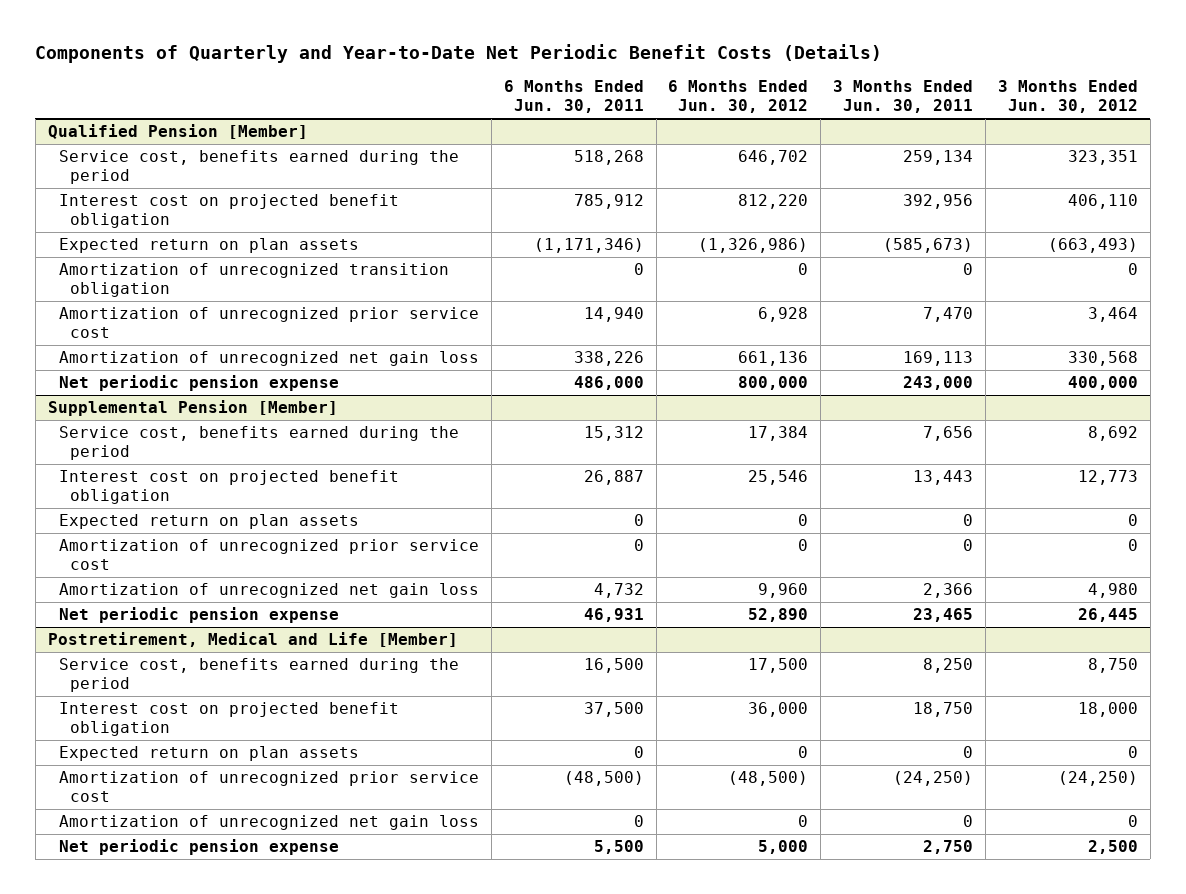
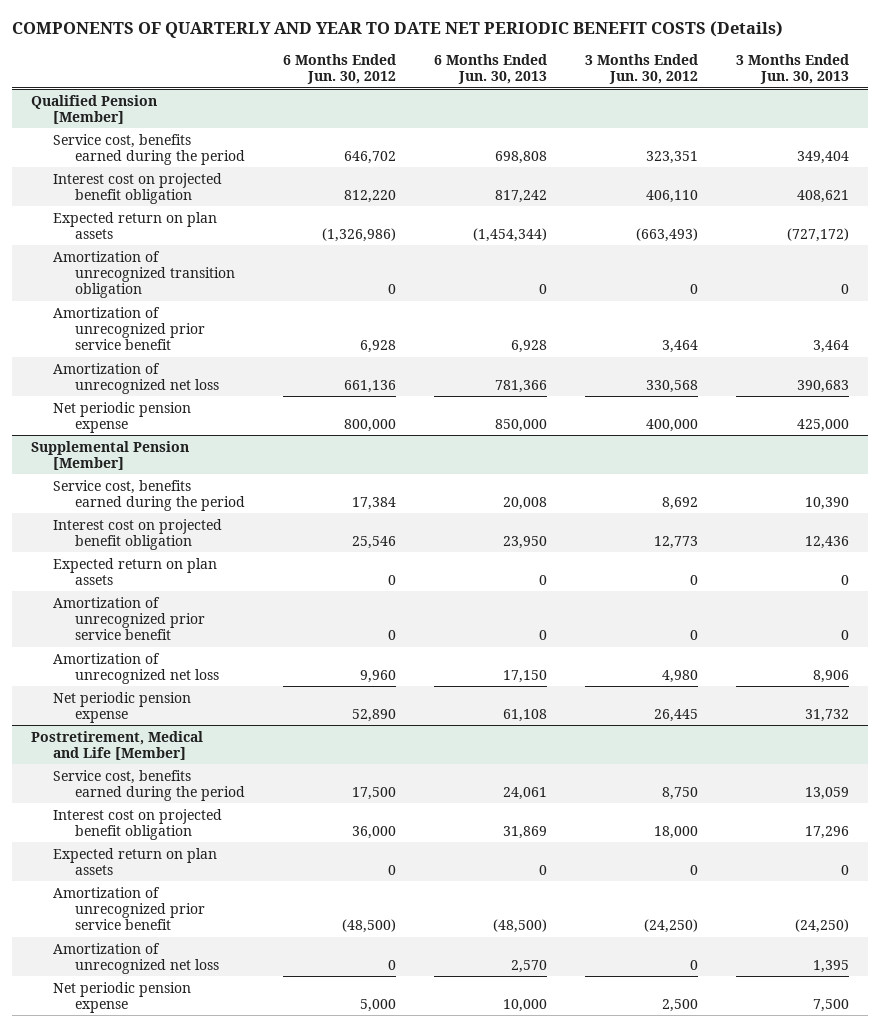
[35,43,883,63] Components of Quarterly and Year-to-Date Net Periodic Benefit Costs (Details) -> [12,21,784,39] COMPONENTS OF QUARTERLY AND YEAR TO DATE NET PERIODIC BENEFIT COSTS (Details)
[503,80,644,114] 6 Months Ended Jun. 30, 2011 -> none
[833,80,974,114] 3 Months Ended Jun. 30, 2011 -> none
none -> [434,53,548,85] 6 Months Ended Jun. 30, 2013
none -> [736,53,850,85] 3 Months Ended Jun. 30, 2013
[59,306,480,339] Amortization of unrecognized prior service cost -> [53,306,206,351] Amortization of unrecognized prior service benefit
[59,350,480,366] Amortization of unrecognized net gain loss -> [53,362,220,394] Amortization of unrecognized net loss
[59,538,480,571] Amortization of unrecognized prior service cost -> [53,596,206,641] Amortization of unrecognized prior service benefit
[59,582,480,598] Amortization of unrecognized net gain loss -> [53,652,220,684] Amortization of unrecognized net loss
[59,770,480,803] Amortization of unrecognized prior service cost -> [53,886,206,931] Amortization of unrecognized prior service benefit
[59,814,480,830] Amortization of unrecognized net gain loss -> [53,942,220,974] Amortization of unrecognized net loss

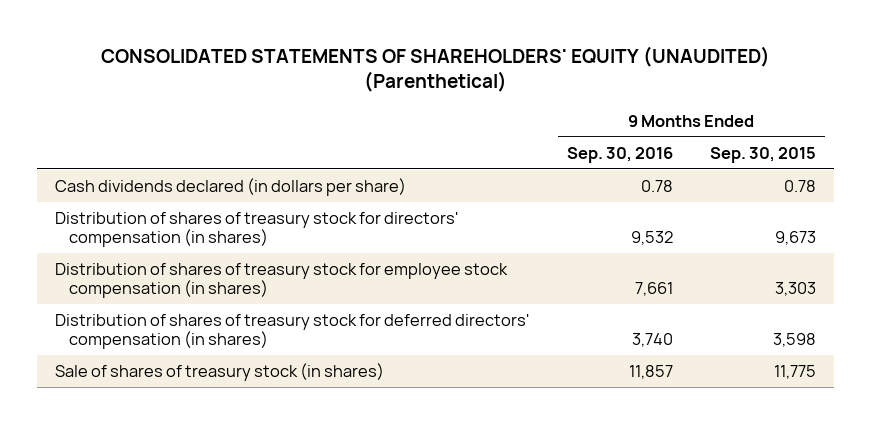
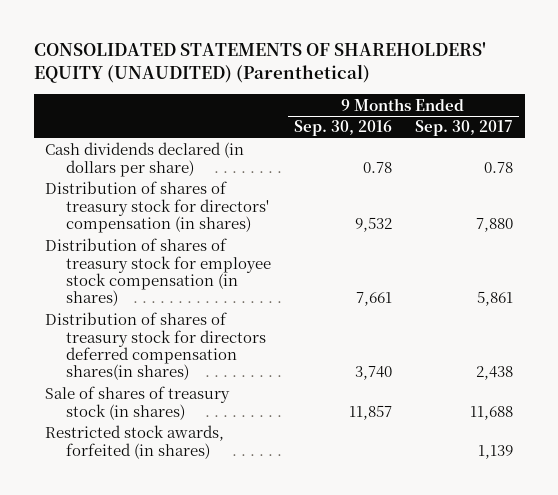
[709,146,816,163] Sep. 30, 2015 -> none
none -> [414,120,513,137] Sep. 30, 2017
[55,314,531,350] Distribution of shares of treasury stock for deferred directors' compensation (in shares) -> [45,312,266,381] Distribution of shares of treasury stock for directors deferred compensation shares(in shares)
none -> [45,425,225,459] Restricted stock awards, forfeited (in shares)

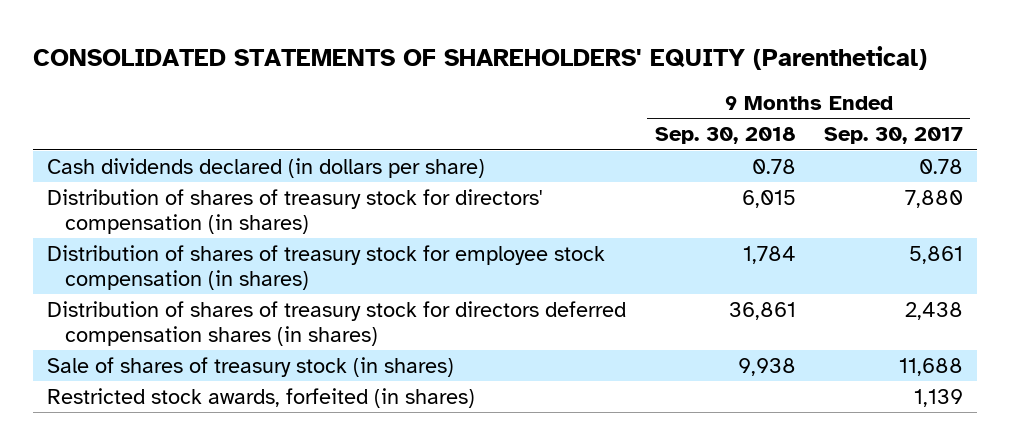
[33,42,486,84] CONSOLIDATED STATEMENTS OF SHAREHOLDERS' EQUITY (UNAUDITED) (Parenthetical) -> [32,45,927,70] CONSOLIDATED STATEMENTS OF SHAREHOLDERS' EQUITY (Parenthetical)
[293,120,392,137] Sep. 30, 2016 -> none
none -> [654,127,796,145] Sep. 30, 2018
[45,312,266,381] Distribution of shares of treasury stock for directors deferred compensation shares(in shares) -> [46,300,626,346] Distribution of shares of treasury stock for directors deferred compensation shares (in shares)

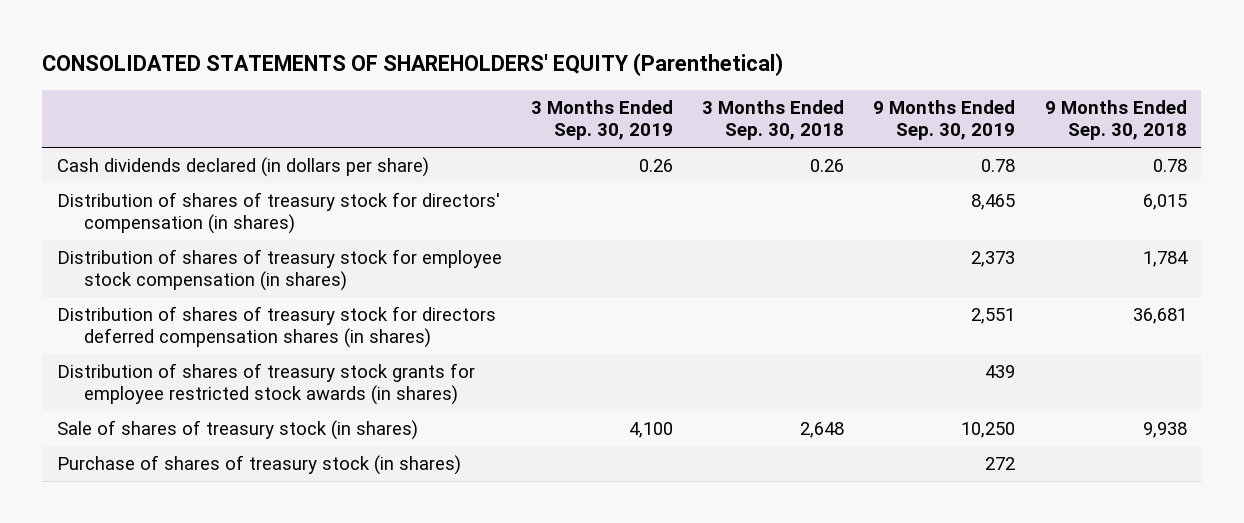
[824,127,964,145] Sep. 30, 2017 -> none
none -> [531,100,674,141] 3 Months Ended Sep. 30, 2019
none -> [702,100,845,141] 3 Months Ended Sep. 30, 2018
none -> [873,100,1016,141] 9 Months Ended Sep. 30, 2019
[728,301,796,320] 36,861 -> [1132,308,1187,325] 36,681
none -> [57,363,476,406] Distribution of shares of treasury stock grants for employee restricted stock awards (in shares)
[46,387,475,408] Restricted stock awards, forfeited (in shares) -> none
none -> [57,455,462,476] Purchase of shares of treasury stock (in shares)

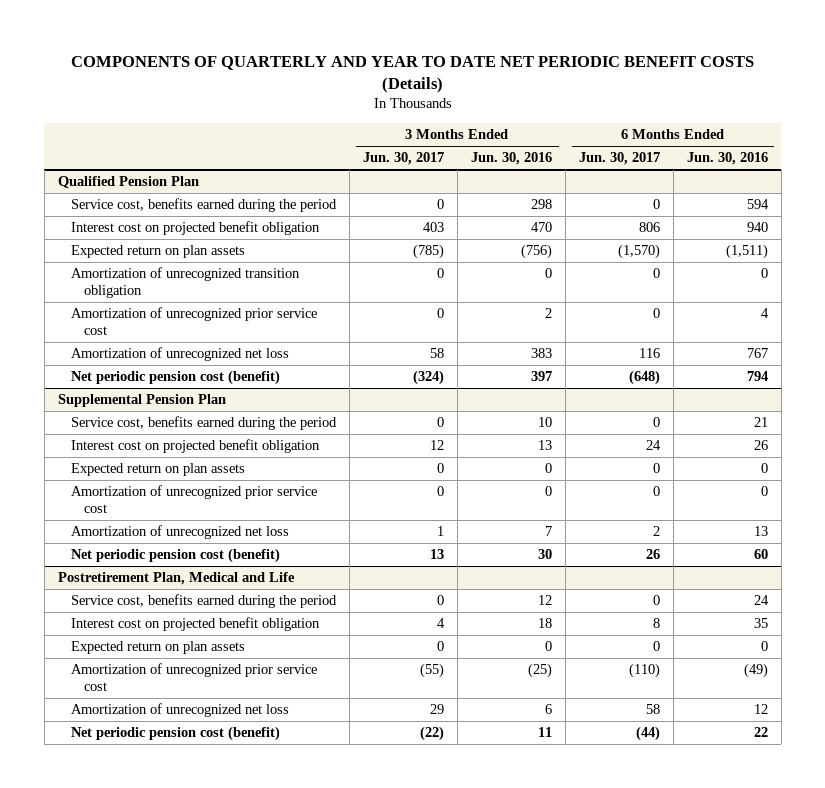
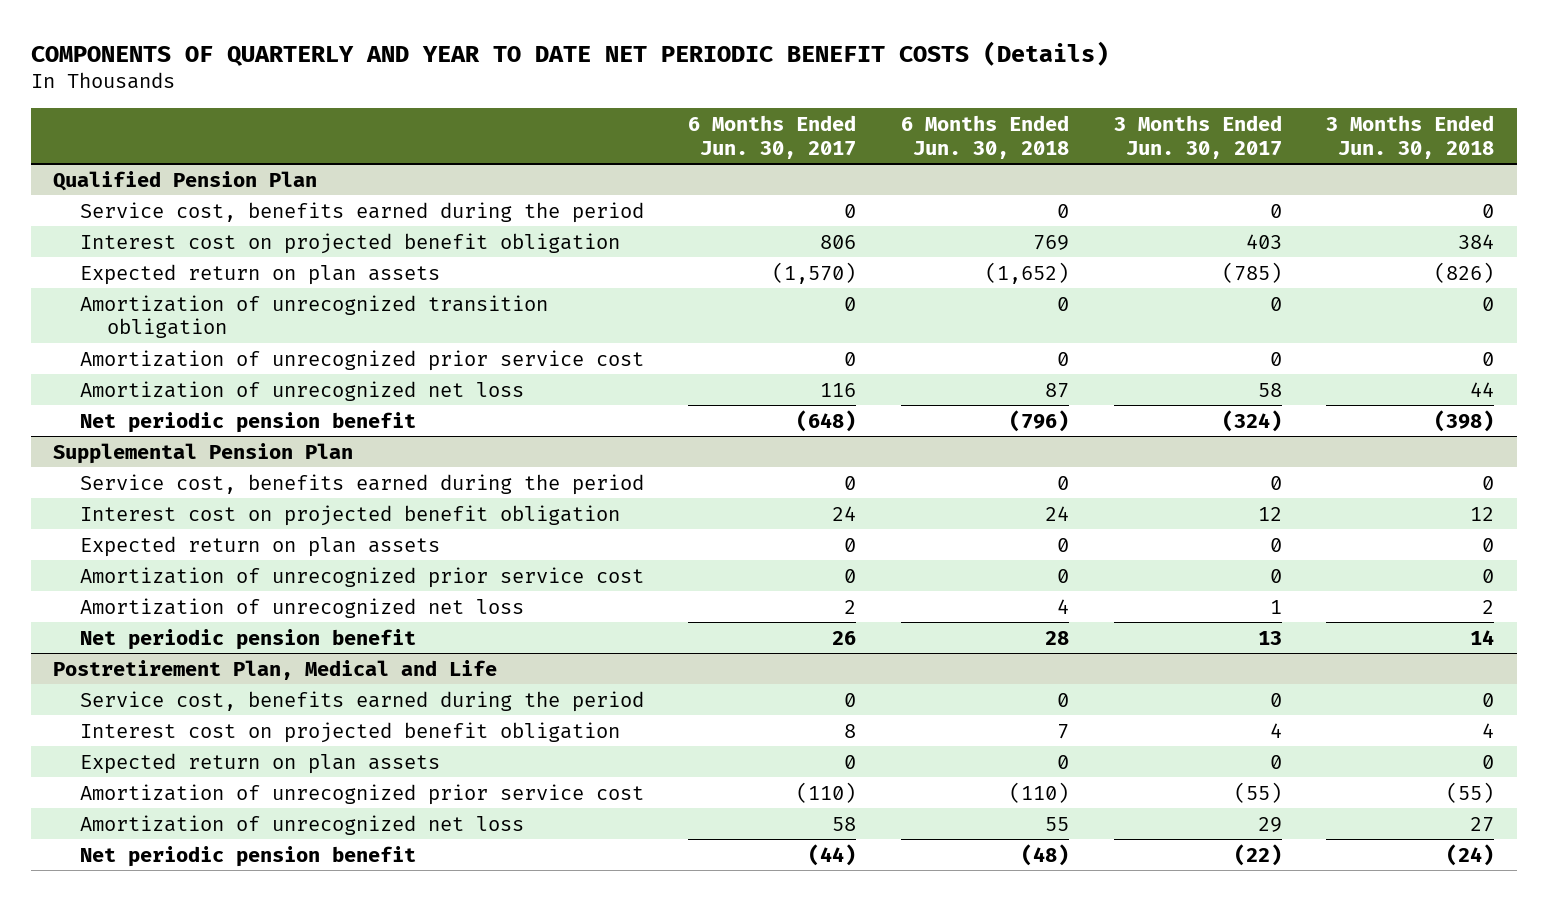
[470,152,552,166] Jun. 30, 2016 -> none
[686,152,768,166] Jun. 30, 2016 -> none
none -> [901,114,1070,159] 6 Months Ended Jun. 30, 2018
none -> [1326,114,1495,159] 3 Months Ended Jun. 30, 2018
[70,370,280,386] Net periodic pension cost (benefit) -> [79,411,416,433] Net periodic pension benefit
[70,548,280,564] Net periodic pension cost (benefit) -> [79,628,416,650] Net periodic pension benefit
[70,726,280,742] Net periodic pension cost (benefit) -> [79,845,416,867] Net periodic pension benefit

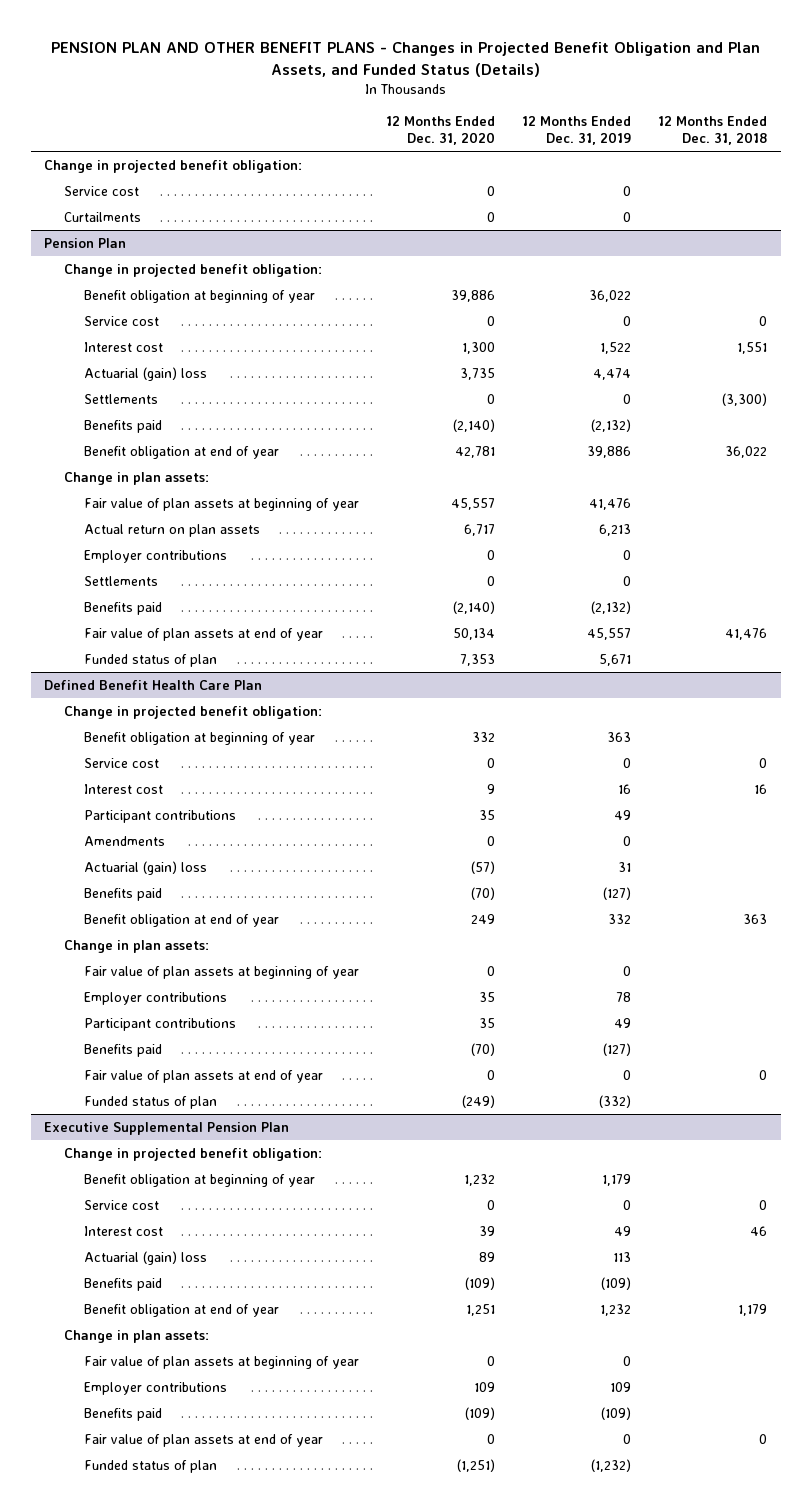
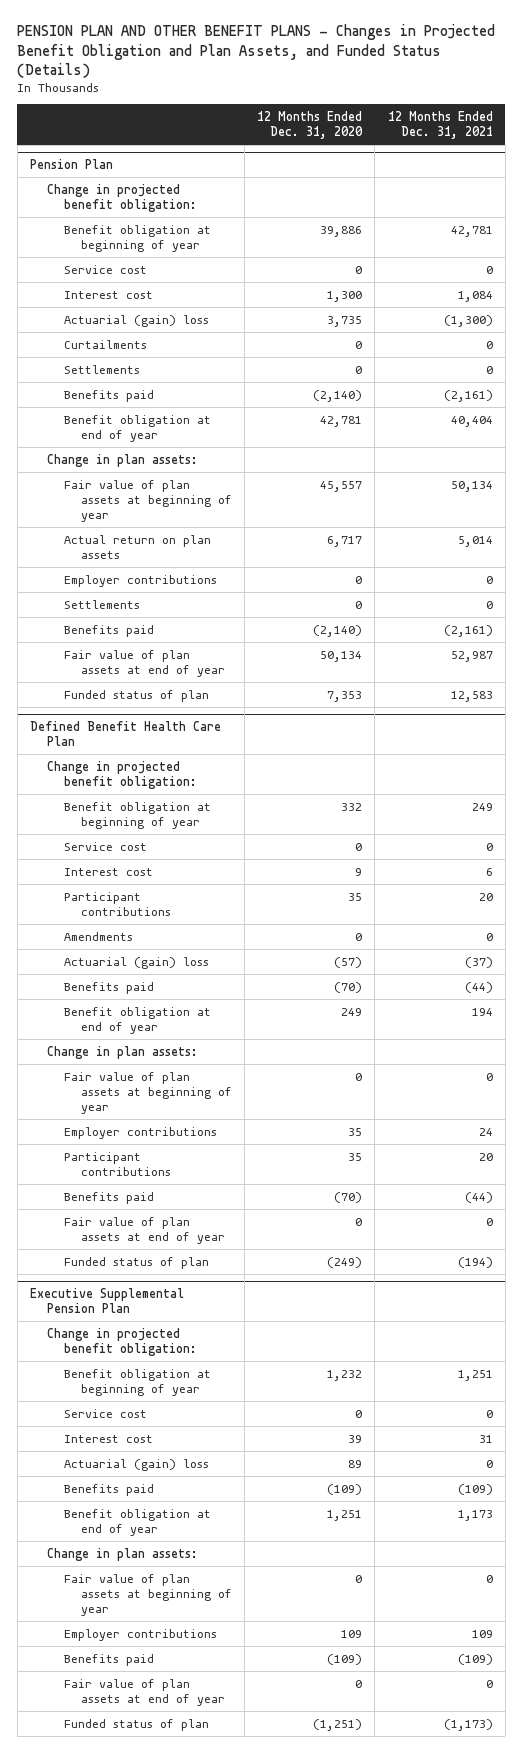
[522,115,632,145] 12 Months Ended Dec. 31, 2019 -> none
[658,115,768,145] 12 Months Ended Dec. 31, 2018 -> none
none -> [387,111,493,140] 12 Months Ended Dec. 31, 2021
[44,159,303,173] Change in projected benefit obligation: -> none
[64,185,140,196] Service cost -> none
[64,211,142,222] Curtailments -> none
none -> [63,339,147,349] Curtailments

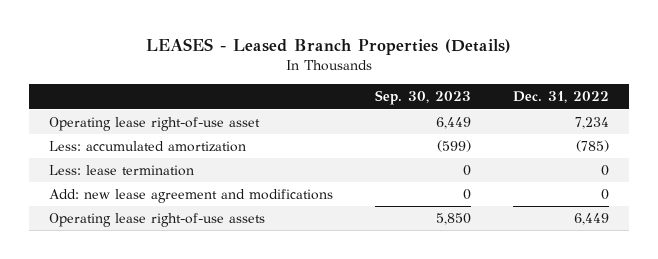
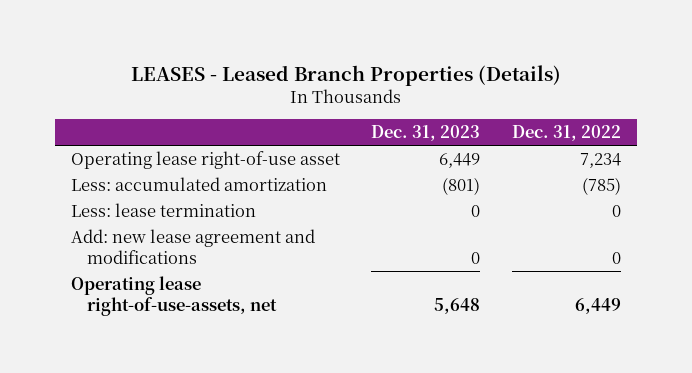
[375,90,472,106] Sep. 30, 2023 -> none
none -> [371,125,481,142] Dec. 31, 2023
[49,213,266,228] Operating lease right-of-use assets -> [70,275,277,317] Operating lease right-of-use-assets, net

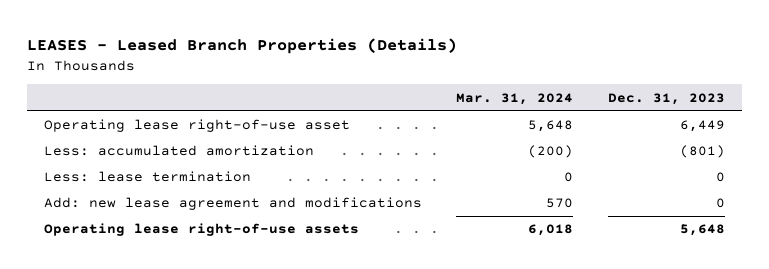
[512,125,622,142] Dec. 31, 2022 -> none
none -> [456,92,574,105] Mar. 31, 2024
[70,275,277,317] Operating lease right-of-use-assets, net -> [44,223,360,237] Operating lease right-of-use assets

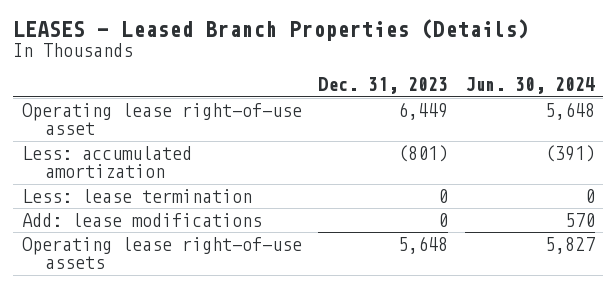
[456,92,574,105] Mar. 31, 2024 -> none
none -> [464,77,595,95] Jun. 30, 2024
[44,197,423,211] Add: new lease agreement and modifications -> [21,213,262,228] Add: lease modifications

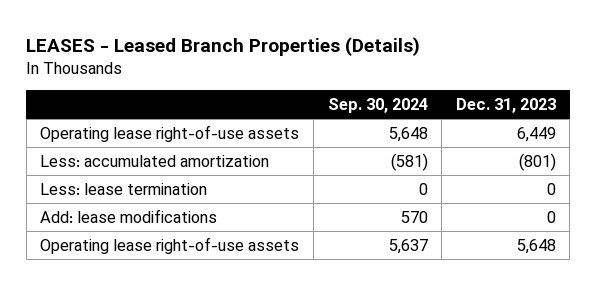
[464,77,595,95] Jun. 30, 2024 -> none
none -> [327,98,428,114] Sep. 30, 2024
[21,103,302,136] Operating lease right-of-use asset -> [40,124,300,142] Operating lease right-of-use assets

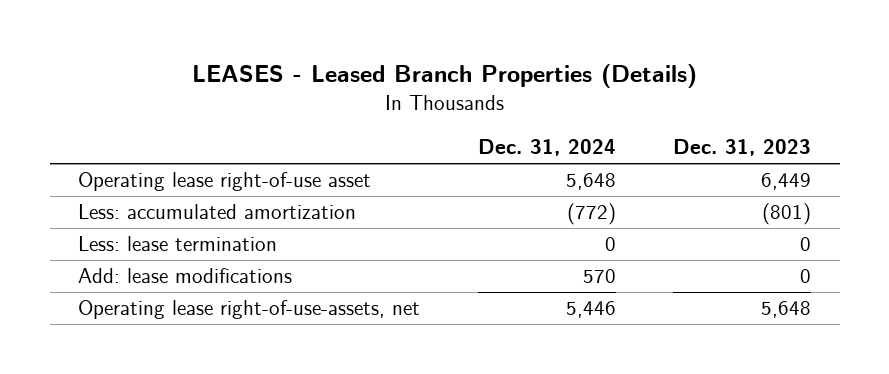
[327,98,428,114] Sep. 30, 2024 -> none
none -> [477,139,616,157] Dec. 31, 2024
[40,124,300,142] Operating lease right-of-use assets -> [78,172,372,192] Operating lease right-of-use asset
[40,236,300,254] Operating lease right-of-use assets -> [78,300,421,320] Operating lease right-of-use-assets, net

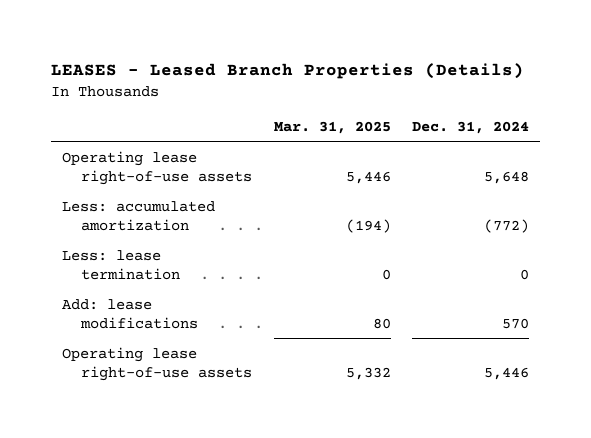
[673,139,812,157] Dec. 31, 2023 -> none
none -> [273,120,391,134] Mar. 31, 2025
[78,172,372,192] Operating lease right-of-use asset -> [62,150,253,185] Operating lease right-of-use assets
[78,300,421,320] Operating lease right-of-use-assets, net -> [62,346,253,381] Operating lease right-of-use assets

